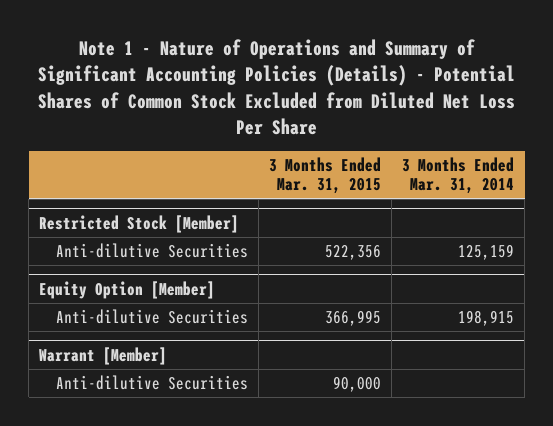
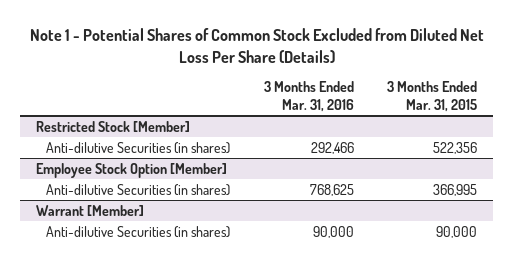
[37,39,515,135] Note 1 - Nature of Operations and Summary of Significant Accounting Policies (Details) - Potential Shares of Common Stock Excluded from Diluted Net Loss Per Share -> [29,28,484,63] Note 1 - Potential Shares of Common Stock Excluded from Diluted Net Loss Per Share (Details)
[401,156,514,195] 3 Months Ended Mar. 31, 2014 -> none
none -> [263,81,354,112] 3 Months Ended Mar. 31, 2016
[39,280,216,299] Equity Option [Member] -> none
[55,242,248,258] Anti-dilutive Securities -> [46,141,231,154] Anti-dilutive Securities (in shares)
none -> [36,162,228,178] Employee Stock Option [Member]
[55,308,248,324] Anti-dilutive Securities -> [46,183,231,196] Anti-dilutive Securities (in shares)
[55,374,248,390] Anti-dilutive Securities -> [46,225,231,238] Anti-dilutive Securities (in shares)

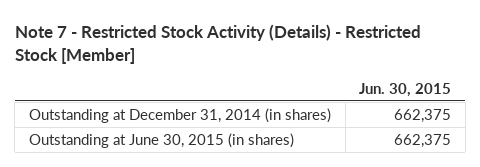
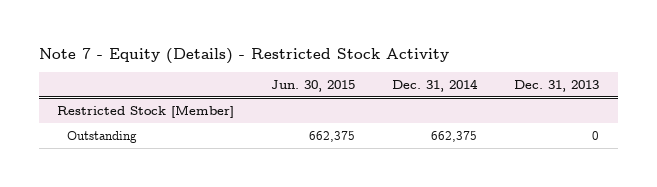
[14,23,421,65] Note 7 - Restricted Stock Activity (Details) - Restricted Stock [Member] -> [38,48,449,65] Note 7 - Equity (Details) - Restricted Stock Activity
none -> [392,79,479,93] Dec. 31, 2014
none -> [514,80,600,93] Dec. 31, 2013
[28,132,294,148] Outstanding at June 30, 2015 (in shares) -> none
none -> [57,104,235,118] Restricted Stock [Member]
[28,107,331,123] Outstanding at December 31, 2014 (in shares) -> [67,130,138,143] Outstanding

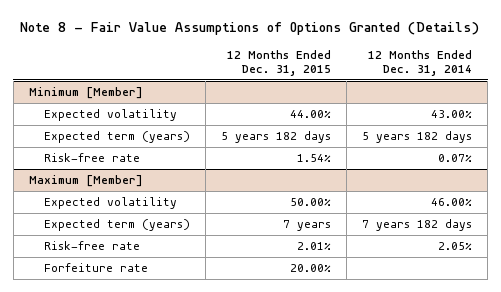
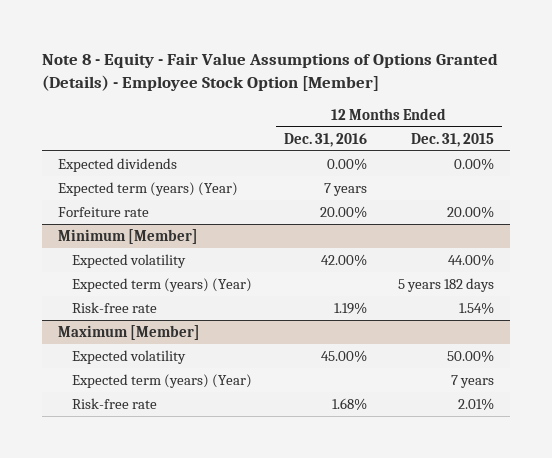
[20,21,480,35] Note 8 - Fair Value Assumptions of Options Granted (Details) -> [42,53,499,92] Note 8 - Equity - Fair Value Assumptions of Options Granted (Details) - Employee Stock Option [Member]
[368,49,473,76] 12 Months Ended Dec. 31, 2014 -> none
none -> [283,132,367,147] Dec. 31, 2016
none -> [58,157,178,172] Expected dividends
none -> [58,181,239,196] Expected term (years) (Year)
none -> [58,206,150,217] Forfeiture rate
[43,131,190,144] Expected term (years) -> [72,277,253,292] Expected term (years) (Year)
[43,219,190,232] Expected term (years) -> [72,373,253,388] Expected term (years) (Year)
[43,263,148,273] Forfeiture rate -> none

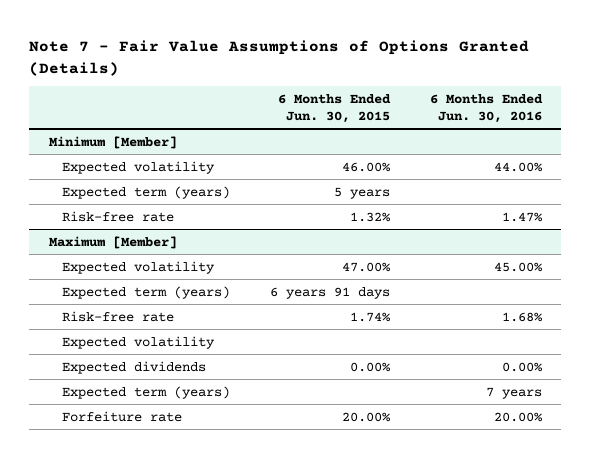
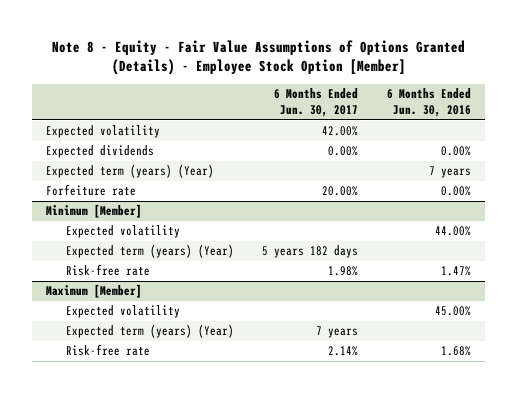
[29,39,530,76] Note 7 - Fair Value Assumptions of Options Granted (Details) -> [51,39,465,76] Note 8 - Equity - Fair Value Assumptions of Options Granted (Details) - Employee Stock Option [Member]
[278,93,392,123] 6 Months Ended Jun. 30, 2015 -> none
none -> [274,88,359,118] 6 Months Ended Jun. 30, 2017
none -> [46,125,161,139] Expected volatility
none -> [46,145,155,159] Expected dividends
none -> [46,164,215,179] Expected term (years) (Year)
none -> [46,184,137,197] Forfeiture rate
[62,185,231,199] Expected term (years) -> [65,244,234,259] Expected term (years) (Year)
[62,285,231,299] Expected term (years) -> [65,324,234,339] Expected term (years) (Year)
[62,335,216,349] Expected volatility -> none
[62,360,207,374] Expected dividends -> none
[62,385,231,399] Expected term (years) -> none
[62,410,183,422] Forfeiture rate -> none

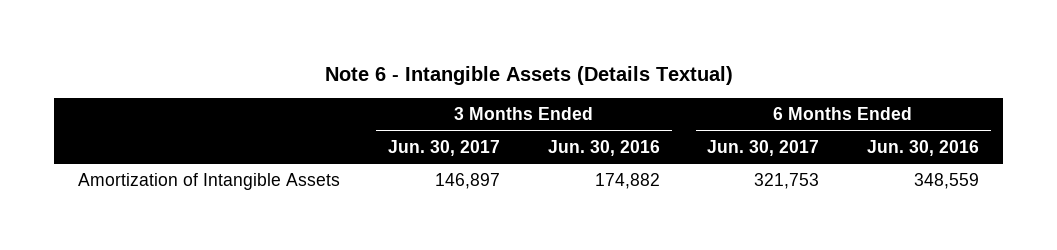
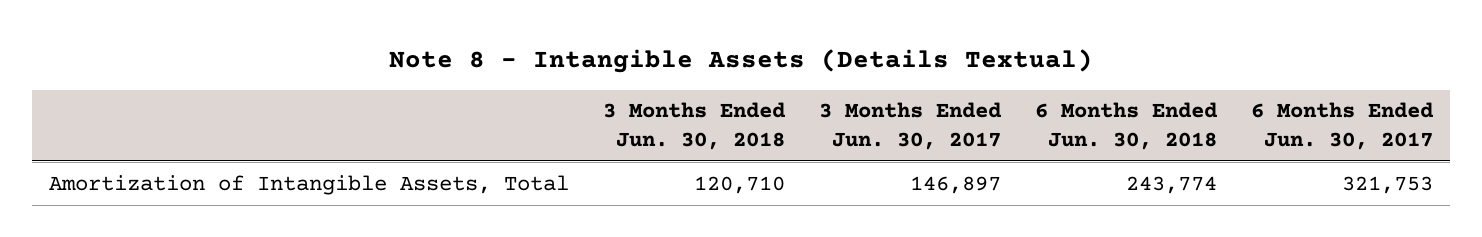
[324,65,733,85] Note 6 - Intangible Assets (Details Textual) -> [388,48,1093,73] Note 8 - Intangible Assets (Details Textual)
[547,139,660,156] Jun. 30, 2016 -> none
[867,139,980,156] Jun. 30, 2016 -> none
none -> [602,102,786,150] 3 Months Ended Jun. 30, 2018
none -> [1034,102,1218,150] 6 Months Ended Jun. 30, 2018
[78,173,341,191] Amortization of Intangible Assets -> [48,174,569,195] Amortization of Intangible Assets, Total

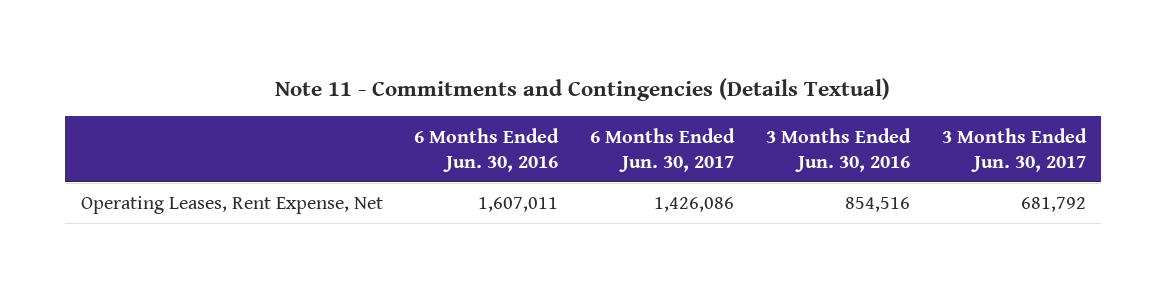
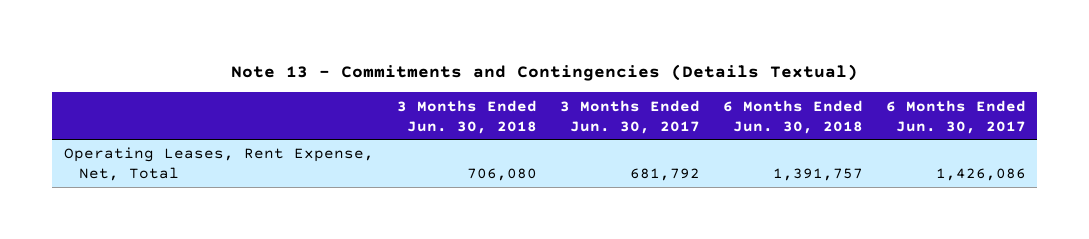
[275,78,891,102] Note 11 - Commitments and Contingencies (Details Textual) -> [230,63,858,81] Note 13 - Commitments and Contingencies (Details Textual)
[414,127,560,172] 6 Months Ended Jun. 30, 2016 -> none
[765,127,911,172] 3 Months Ended Jun. 30, 2016 -> none
none -> [396,99,537,134] 3 Months Ended Jun. 30, 2018
none -> [722,99,863,134] 6 Months Ended Jun. 30, 2018
[80,196,383,215] Operating Leases, Rent Expense, Net -> [63,147,374,182] Operating Leases, Rent Expense, Net, Total

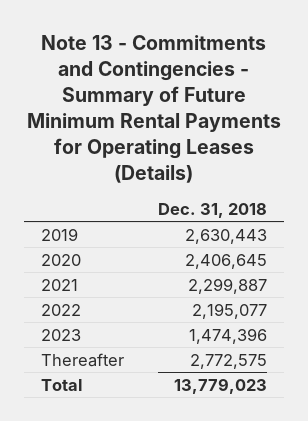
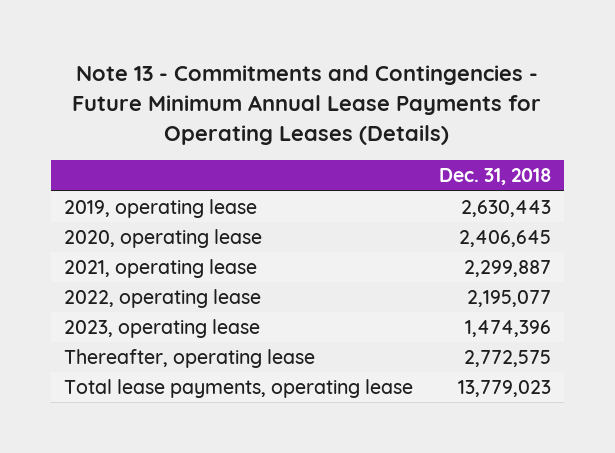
[26,34,281,183] Note 13 - Commitments and Contingencies - Summary of Future Minimum Rental Payments for Operating Leases (Details) -> [72,64,542,145] Note 13 - Commitments and Contingencies - Future Minimum Annual Lease Payments for Operating Leases (Details)
[40,227,78,241] 2019 -> [63,199,257,219] 2019, operating lease
[40,253,81,266] 2020 -> [63,229,262,249] 2020, operating lease
[40,278,78,291] 2021 -> [63,259,257,279] 2021, operating lease
[40,303,81,316] 2022 -> [63,289,261,309] 2022, operating lease
[40,328,81,341] 2023 -> [63,319,260,339] 2023, operating lease
[40,352,124,367] Thereafter -> [63,349,315,369] Thereafter, operating lease
[40,378,82,391] Total -> [63,379,413,399] Total lease payments, operating lease

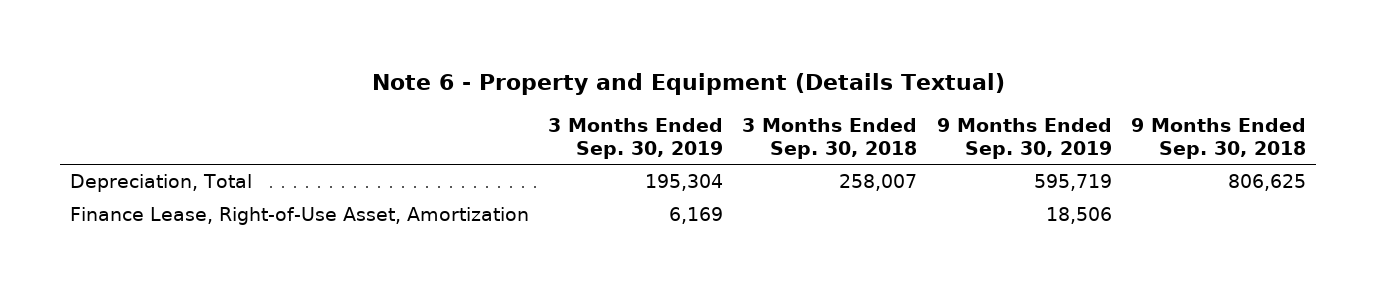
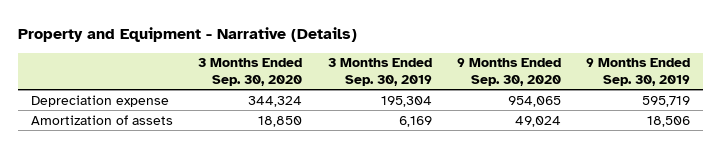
[371,72,1005,95] Note 6 - Property and Equipment (Details Textual) -> [18,27,358,43] Property and Equipment - Narrative (Details)
[742,118,918,159] 3 Months Ended Sep. 30, 2018 -> none
[1131,118,1307,159] 9 Months Ended Sep. 30, 2018 -> none
none -> [198,58,303,86] 3 Months Ended Sep. 30, 2020
none -> [457,58,562,86] 9 Months Ended Sep. 30, 2020
[69,174,252,193] Depreciation, Total -> [31,94,170,107] Depreciation expense
[69,207,529,226] Finance Lease, Right-of-Use Asset, Amortization -> [31,114,174,125] Amortization of assets

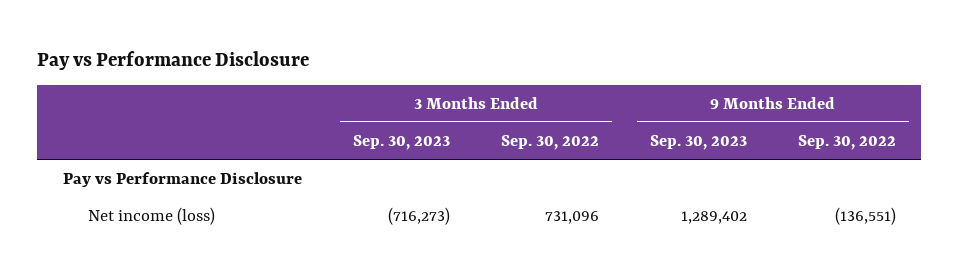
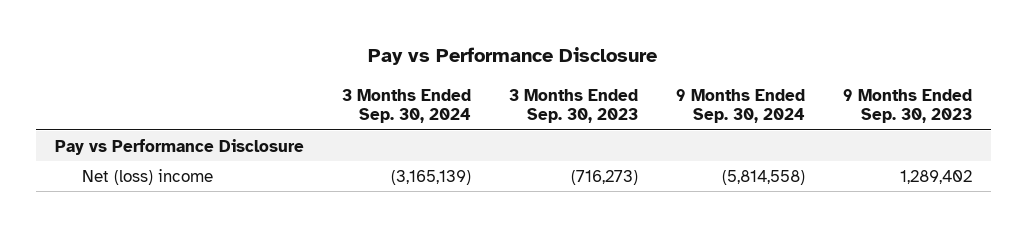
[500,134,599,150] Sep. 30, 2022 -> none
[797,134,896,150] Sep. 30, 2022 -> none
none -> [341,88,471,124] 3 Months Ended Sep. 30, 2024
none -> [675,88,805,124] 9 Months Ended Sep. 30, 2024
[87,206,215,225] Net income (loss) -> [82,169,214,186] Net (loss) income

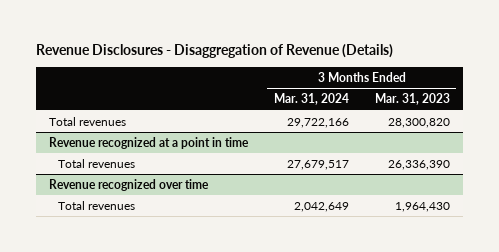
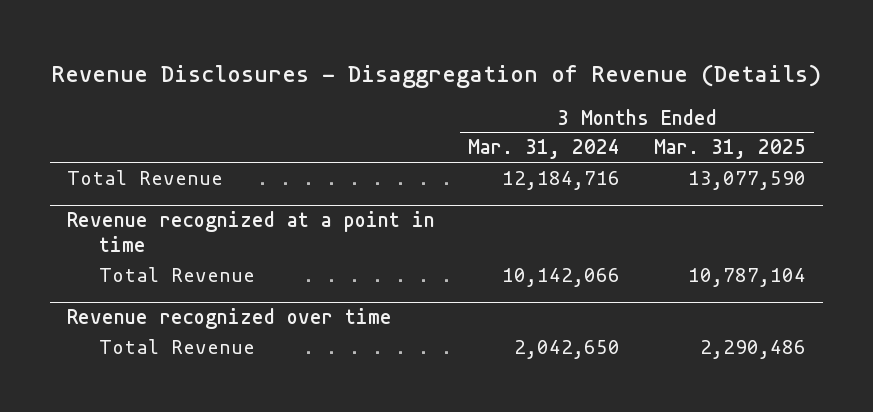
[374,93,450,106] Mar. 31, 2023 -> none
none -> [654,139,807,160] Mar. 31, 2025
[48,116,126,126] Total revenues -> [66,170,223,186] Total Revenue
[286,117,349,128] 29,722,166 -> [502,171,621,191] 12,184,716
[58,158,136,168] Total revenues -> [98,267,255,283] Total Revenue
[286,159,349,170] 27,679,517 -> [502,268,621,288] 10,142,066
[58,200,136,210] Total revenues -> [98,339,255,355] Total Revenue
[293,201,349,212] 2,042,649 -> [514,340,621,360] 2,042,650

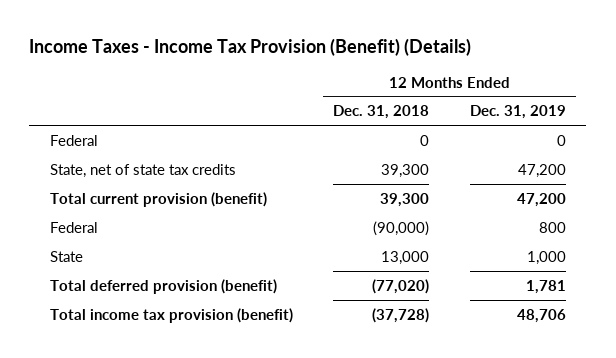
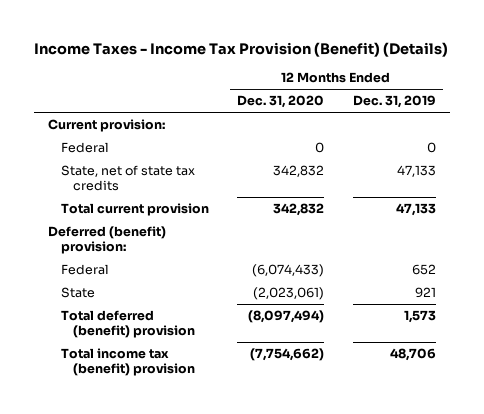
[333,105,430,120] Dec. 31, 2018 -> none
none -> [237,95,325,109] Dec. 31, 2020
none -> [48,119,166,133] Current provision:
[517,163,566,178] 47,200 -> [396,165,436,178] 47,133
[49,191,267,207] Total current provision (benefit) -> [60,203,209,217] Total current provision
[516,192,566,207] 47,200 -> [395,203,436,217] 47,133
none -> [48,226,167,255] Deferred (benefit) provision:
[538,221,566,233] 800 -> [411,264,436,276] 652
[526,250,566,265] 1,000 -> [414,287,436,299] 921
[49,278,277,294] Total deferred provision (benefit) -> [60,310,195,339] Total deferred (benefit) provision
[525,279,566,294] 1,781 -> [403,310,436,324] 1,573
[49,307,293,323] Total income tax provision (benefit) -> [60,348,195,377] Total income tax (benefit) provision

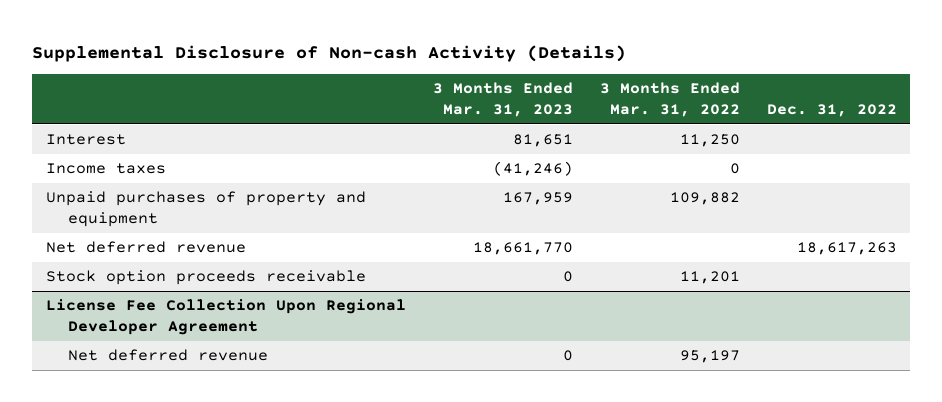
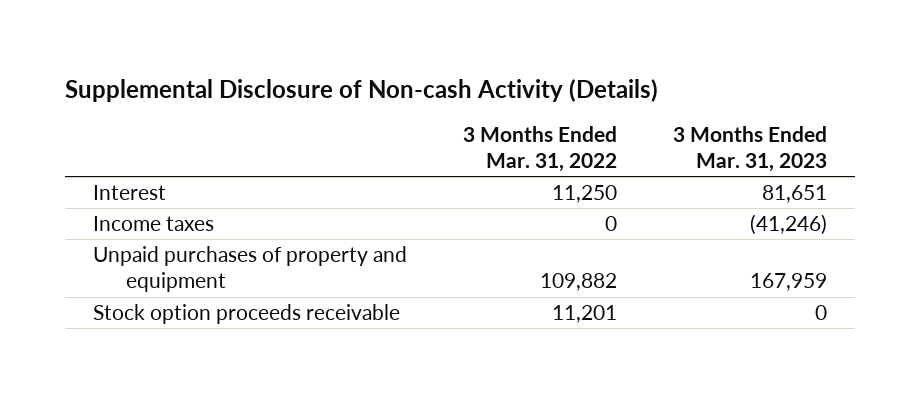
[766,104,897,118] Dec. 31, 2022 -> none
[45,241,246,254] Net deferred revenue -> none
[45,299,406,336] License Fee Collection Upon Regional Developer Agreement -> none
[68,349,269,362] Net deferred revenue -> none

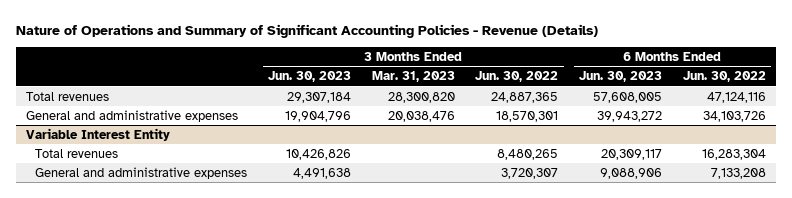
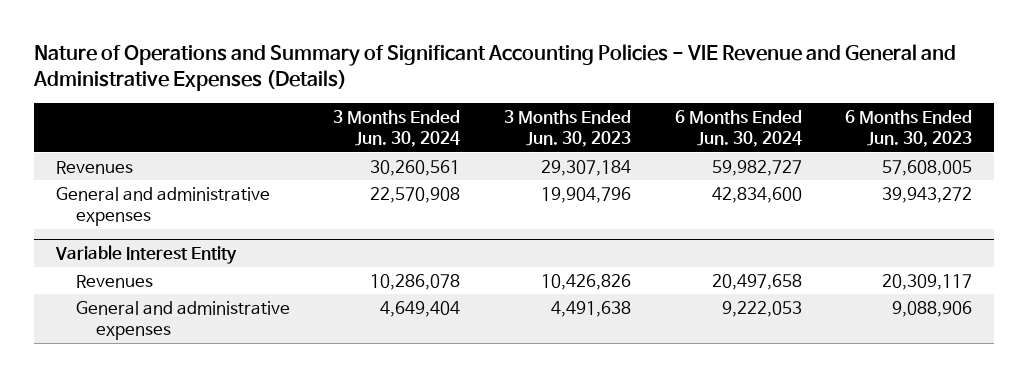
[15,24,598,39] Nature of Operations and Summary of Significant Accounting Policies - Revenue (Details) -> [32,44,956,92] Nature of Operations and Summary of Significant Accounting Policies - VIE Revenue and General and Administrative Expenses (Details)
[371,71,455,83] Mar. 31, 2023 -> none
[475,71,559,83] Jun. 30, 2022 -> none
[682,71,766,83] Jun. 30, 2022 -> none
none -> [333,109,461,148] 3 Months Ended Jun. 30, 2024
none -> [674,109,802,148] 6 Months Ended Jun. 30, 2024
[26,91,110,101] Total revenues -> [55,160,133,174] Revenues
[35,148,119,158] Total revenues -> [75,274,153,288] Revenues

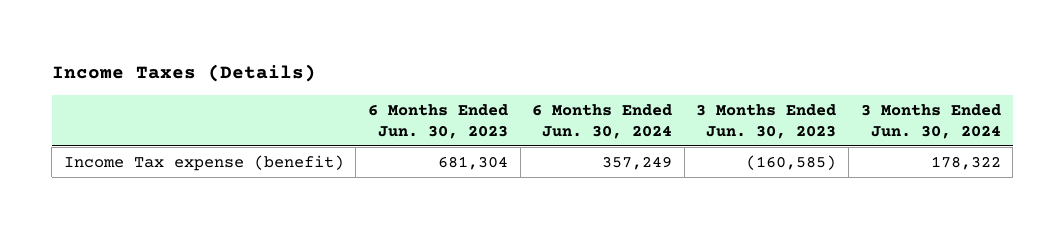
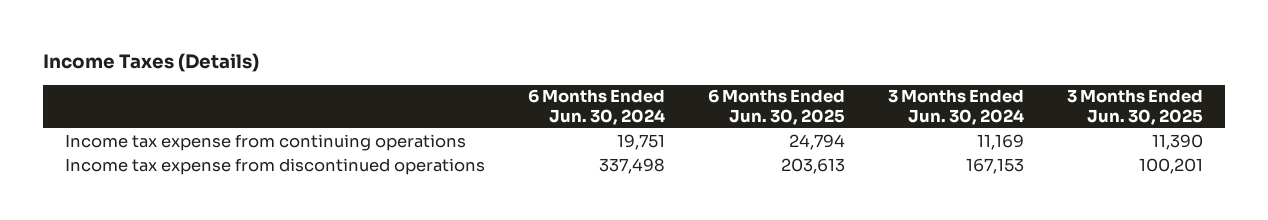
[367,103,508,139] 6 Months Ended Jun. 30, 2023 -> none
[696,103,837,139] 3 Months Ended Jun. 30, 2023 -> none
none -> [708,89,846,125] 6 Months Ended Jun. 30, 2025
none -> [1067,89,1204,125] 3 Months Ended Jun. 30, 2025
[63,154,344,171] Income Tax expense (benefit) -> [64,133,466,151] Income tax expense from continuing operations
[602,155,673,170] 357,249 -> [616,133,665,150] 19,751
[930,155,1001,170] 178,322 -> [977,133,1025,150] 11,169
none -> [64,157,485,175] Income tax expense from discontinued operations

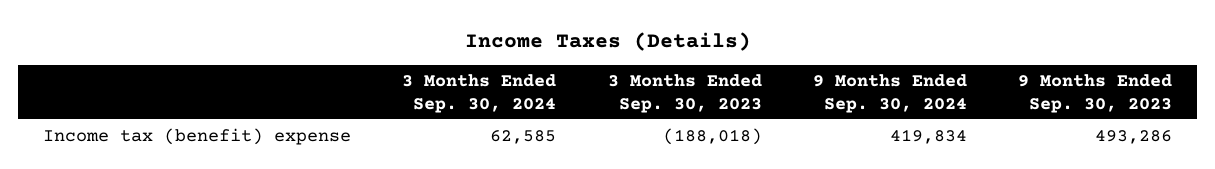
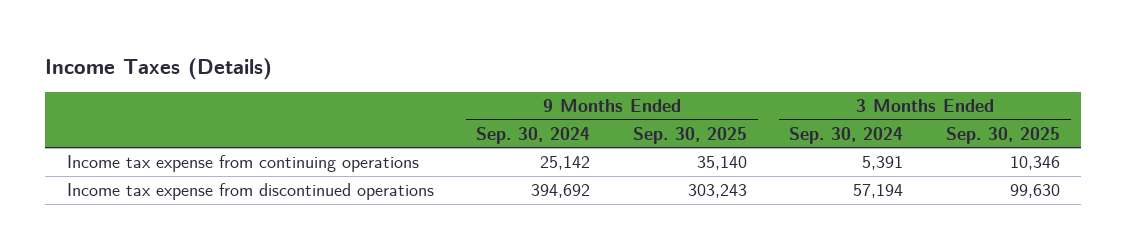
[607,73,762,113] 3 Months Ended Sep. 30, 2023 -> none
[1017,73,1172,113] 9 Months Ended Sep. 30, 2023 -> none
none -> [632,126,747,144] Sep. 30, 2025
none -> [946,126,1061,144] Sep. 30, 2025
[43,127,352,145] Income tax (benefit) expense -> [66,155,419,173] Income tax expense from continuing operations
[490,129,557,144] 62,585 -> [862,156,904,171] 5,391
[889,128,967,144] 419,834 -> [540,156,591,171] 25,142
none -> [66,183,434,201] Income tax expense from discontinued operations

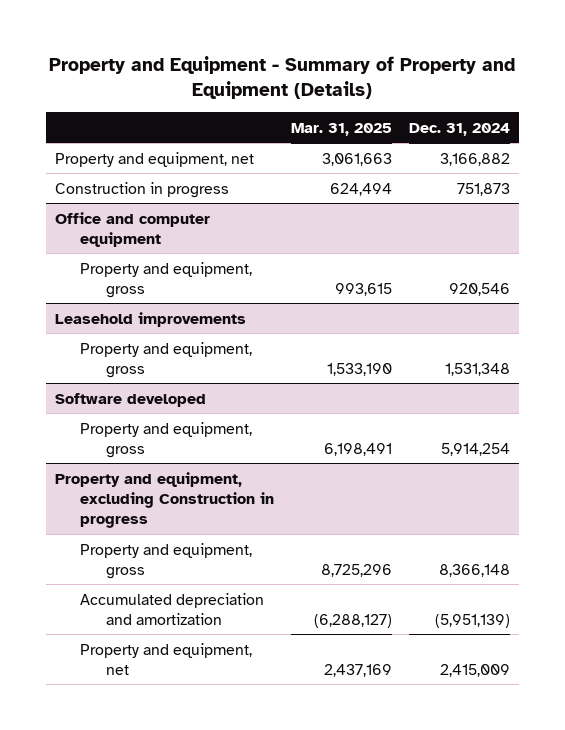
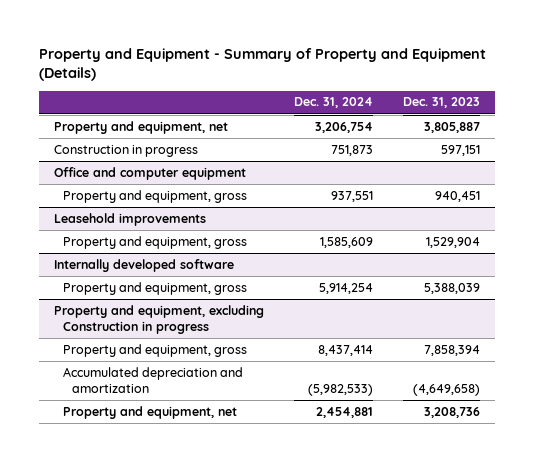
[291,122,393,136] Mar. 31, 2025 -> none
none -> [402,97,480,109] Dec. 31, 2023
[440,152,511,166] 3,166,882 -> [314,121,373,133] 3,206,754
[449,282,511,296] 920,546 -> [330,190,373,202] 937,551
[445,362,511,376] 1,531,348 -> [319,236,373,248] 1,585,609
[54,392,206,407] Software developed -> [54,258,235,272] Internally developed software
[439,563,511,577] 8,366,148 -> [317,344,373,356] 8,437,414
[435,613,511,628] (5,951,139) -> [307,383,373,396] (5,982,533)
[440,663,511,677] 2,415,009 -> [315,406,373,418] 2,454,881

